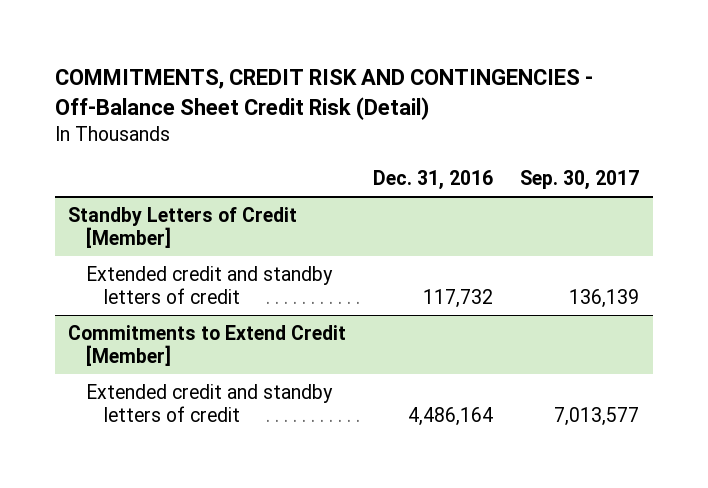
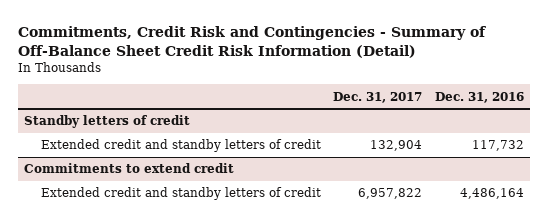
[54,68,593,120] COMMITMENTS, CREDIT RISK AND CONTINGENCIES - Off-Balance Sheet Credit Risk (Detail) -> [17,25,486,58] Commitments, Credit Risk and Contingencies - Summary of Off-Balance Sheet Credit Risk Information (Detail)
[520,170,640,191] Sep. 30, 2017 -> none
none -> [333,91,423,103] Dec. 31, 2017
[68,206,298,249] Standby Letters of Credit [Member] -> [24,115,191,129] Standby letters of credit
[68,324,347,367] Commitments to Extend Credit [Member] -> [24,163,235,174] Commitments to extend credit

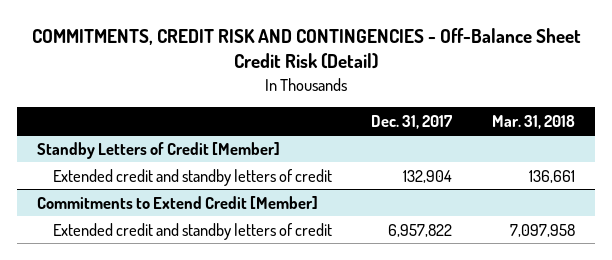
[17,25,486,58] Commitments, Credit Risk and Contingencies - Summary of Off-Balance Sheet Credit Risk Information (Detail) -> [31,27,581,70] COMMITMENTS, CREDIT RISK AND CONTINGENCIES - Off-Balance Sheet Credit Risk (Detail)
[434,91,524,103] Dec. 31, 2016 -> none
none -> [491,114,575,129] Mar. 31, 2018
[24,115,191,129] Standby letters of credit -> [36,141,280,159] Standby Letters of Credit [Member]
[24,163,235,174] Commitments to extend credit -> [36,195,318,209] Commitments to Extend Credit [Member]

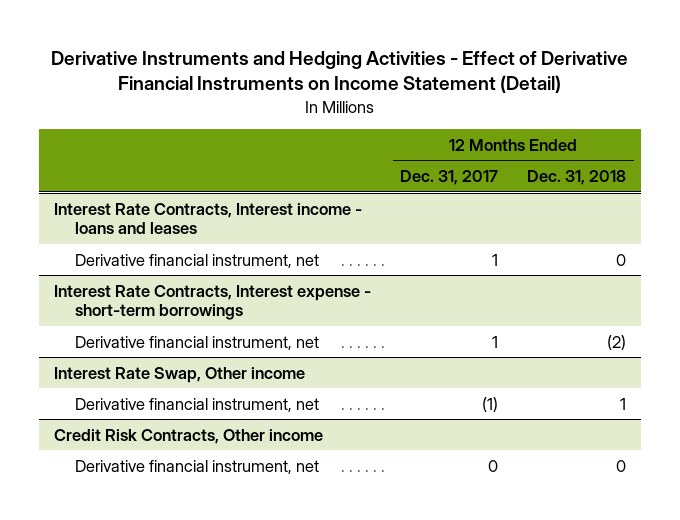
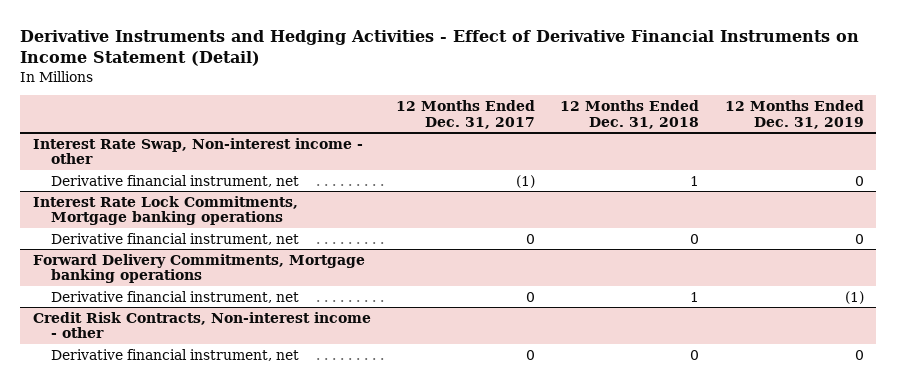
none -> [724,100,864,129] 12 Months Ended Dec. 31, 2019
[53,202,362,235] Interest Rate Contracts, Interest income - loans and leases -> none
[75,253,320,268] Derivative financial instrument, net -> none
[53,284,371,321] Interest Rate Contracts, Interest expense - short-term borrowings -> none
[75,335,320,350] Derivative financial instrument, net -> none
[53,366,305,383] Interest Rate Swap, Other income -> [33,137,364,165] Interest Rate Swap, Non-interest income - other
[53,428,323,444] Credit Risk Contracts, Other income -> none
none -> [33,195,299,226] Interest Rate Lock Commitments, Mortgage banking operations
none -> [33,253,366,284] Forward Delivery Commitments, Mortgage banking operations
none -> [50,290,299,303] Derivative financial instrument, net
none -> [33,311,372,339] Credit Risk Contracts, Non-interest income - other
none -> [50,348,299,361] Derivative financial instrument, net

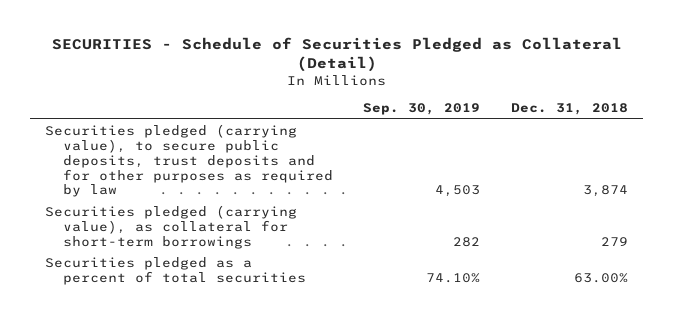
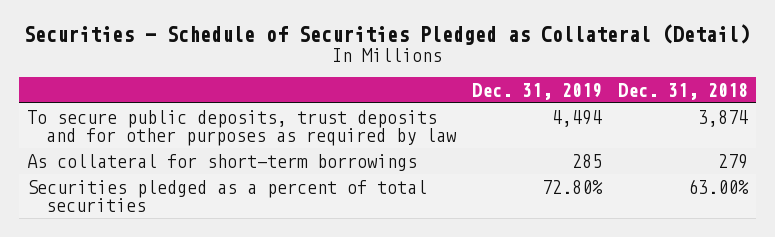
[51,37,622,73] SECURITIES - Schedule of Securities Pledged as Collateral (Detail) -> [24,23,751,45] Securities - Schedule of Securities Pledged as Collateral (Detail)
[363,103,481,116] Sep. 30, 2019 -> none
none -> [471,82,602,100] Dec. 31, 2019
[45,123,333,198] Securities pledged (carrying value), to secure public deposits, trust deposits and for other purposes as required by law -> [26,109,457,146] To secure public deposits, trust deposits and for other purposes as required by law
[45,204,298,249] Securities pledged (carrying value), as collateral for short-term borrowings -> [26,153,417,171] As collateral for short-term borrowings

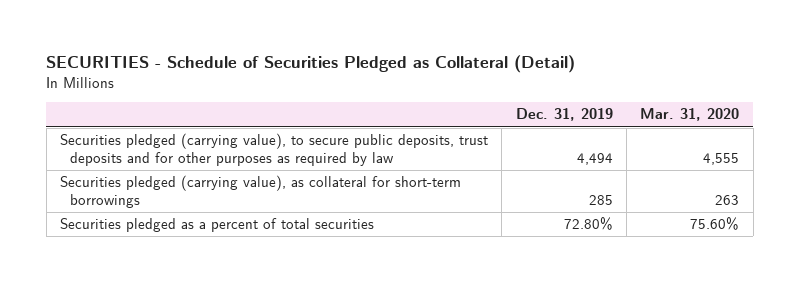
[24,23,751,45] Securities - Schedule of Securities Pledged as Collateral (Detail) -> [46,55,576,74] SECURITIES - Schedule of Securities Pledged as Collateral (Detail)
[617,82,748,100] Dec. 31, 2018 -> none
none -> [640,108,740,122] Mar. 31, 2020
[26,109,457,146] To secure public deposits, trust deposits and for other purposes as required by law -> [59,133,488,167] Securities pledged (carrying value), to secure public deposits, trust deposits and for other purposes as required by law
[26,153,417,171] As collateral for short-term borrowings -> [59,175,461,209] Securities pledged (carrying value), as collateral for short-term borrowings

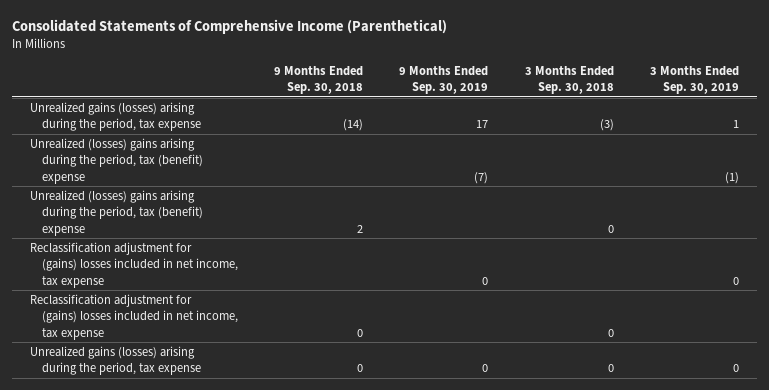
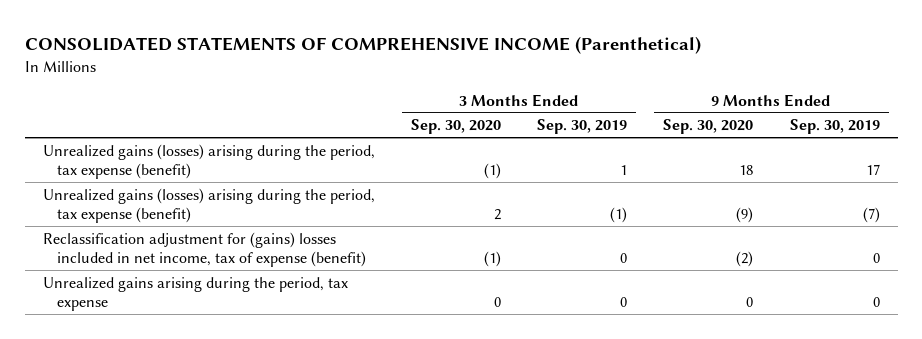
[11,19,447,35] Consolidated Statements of Comprehensive Income (Parenthetical) -> [24,35,701,54] CONSOLIDATED STATEMENTS OF COMPREHENSIVE INCOME (Parenthetical)
[274,65,364,94] 9 Months Ended Sep. 30, 2018 -> none
[524,65,614,94] 3 Months Ended Sep. 30, 2018 -> none
none -> [410,119,501,135] Sep. 30, 2020
none -> [663,119,754,135] Sep. 30, 2020
[29,190,204,236] Unrealized (losses) gains arising during the period, tax (benefit) expense -> none
[29,294,239,340] Reclassification adjustment for (gains) losses included in net income, tax expense -> none
[29,102,202,132] Unrealized gains (losses) arising during the period, tax expense -> [42,143,375,179] Unrealized gains (losses) arising during the period, tax expense (benefit)
[29,138,204,184] Unrealized (losses) gains arising during the period, tax (benefit) expense -> [42,187,375,223] Unrealized gains (losses) arising during the period, tax expense (benefit)
[29,242,239,288] Reclassification adjustment for (gains) losses included in net income, tax expense -> [42,231,367,267] Reclassification adjustment for (gains) losses included in net income, tax of expense (benefit)
[29,346,202,376] Unrealized gains (losses) arising during the period, tax expense -> [42,276,348,311] Unrealized gains arising during the period, tax expense

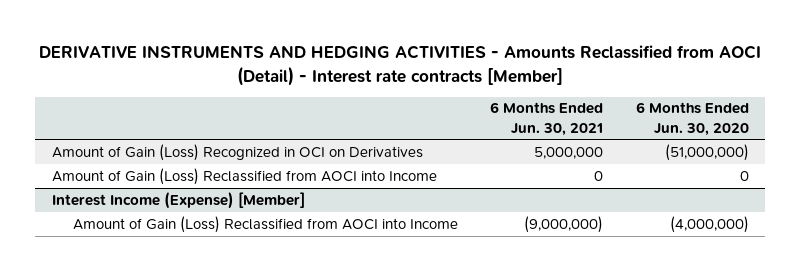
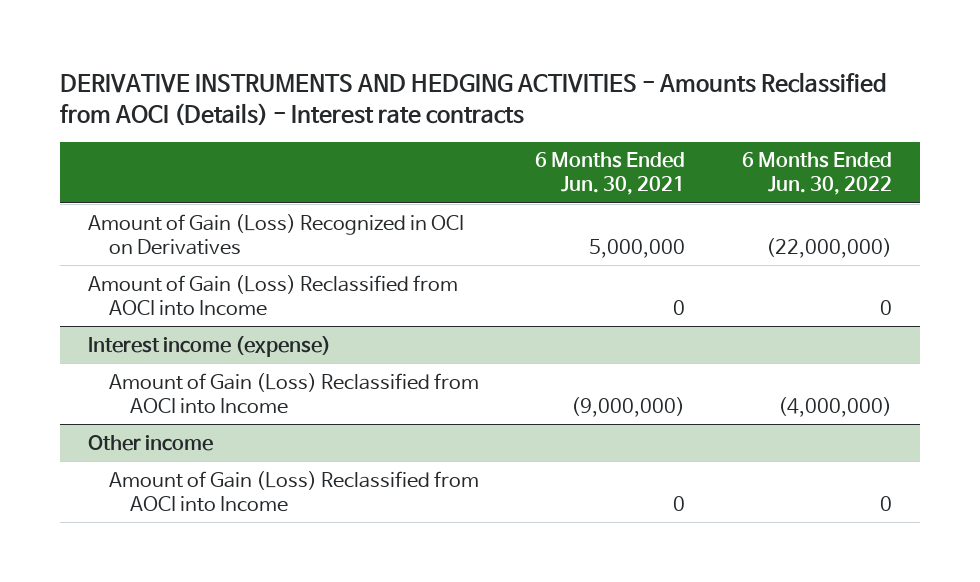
[39,45,762,86] DERIVATIVE INSTRUMENTS AND HEDGING ACTIVITIES - Amounts Reclassified from AOCI (Detail) - Interest rate contracts [Member] -> [60,71,888,126] DERIVATIVE INSTRUMENTS AND HEDGING ACTIVITIES - Amounts Reclassified from AOCI (Details) - Interest rate contracts
[635,102,749,136] 6 Months Ended Jun. 30, 2020 -> none
none -> [741,152,892,196] 6 Months Ended Jun. 30, 2022
[51,191,305,209] Interest Income (Expense) [Member] -> [88,335,332,357] Interest income (expense)
none -> [88,434,214,451] Other income
none -> [109,470,480,512] Amount of Gain (Loss) Reclassified from AOCI into Income

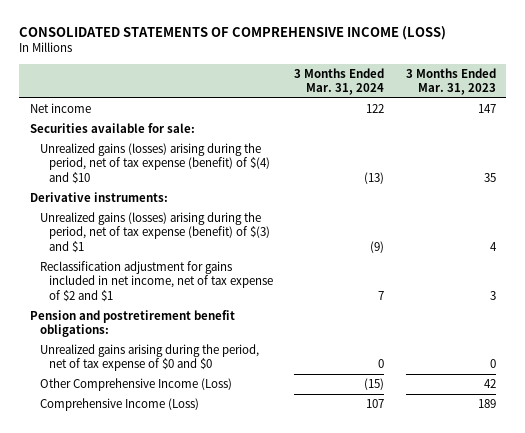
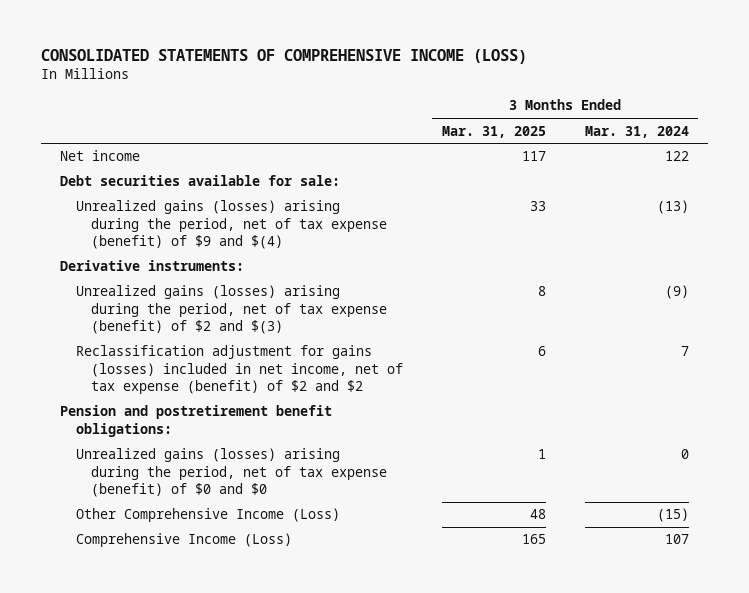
[405,67,496,96] 3 Months Ended Mar. 31, 2023 -> none
none -> [441,125,546,138] Mar. 31, 2025
[29,122,195,133] Securities available for sale: -> [60,175,341,187] Debt securities available for sale:
[39,142,271,184] Unrealized gains (losses) arising during the period, net of tax expense (benefit) of $(4) and $10 -> [75,200,388,250] Unrealized gains (losses) arising during the period, net of tax expense (benefit) of $9 and $(4)
[39,211,271,253] Unrealized gains (losses) arising during the period, net of tax expense (benefit) of $(3) and $1 -> [75,285,388,335] Unrealized gains (losses) arising during the period, net of tax expense (benefit) of $2 and $(3)
[39,260,274,302] Reclassification adjustment for gains included in net income, net of tax expense of $2 and $1 -> [75,345,404,395] Reclassification adjustment for gains (losses) included in net income, net of tax expense (benefit) of $2 and $2
[39,343,259,372] Unrealized gains arising during the period, net of tax expense of $0 and $0 -> [75,448,388,498] Unrealized gains (losses) arising during the period, net of tax expense (benefit) of $0 and $0

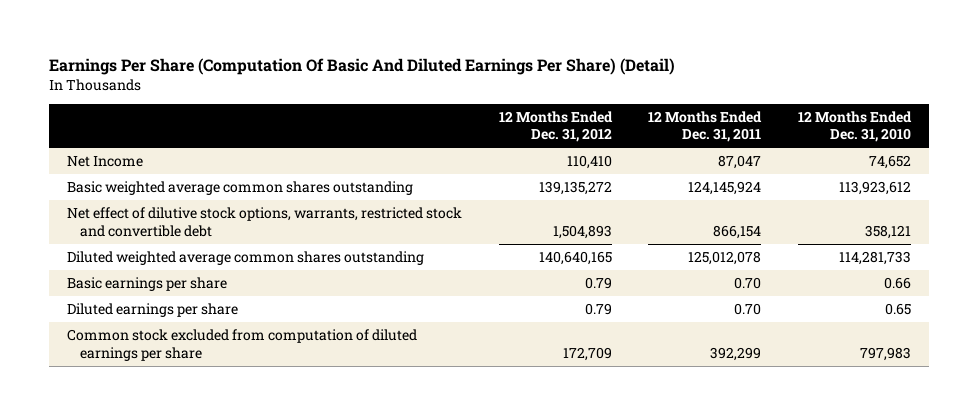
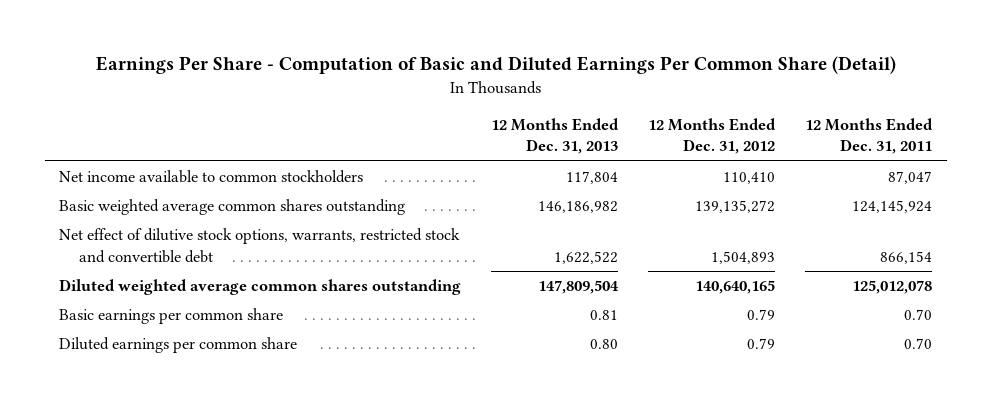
[48,57,675,75] Earnings Per Share (Computation Of Basic And Diluted Earnings Per Share) (Detail) -> [95,56,896,75] Earnings Per Share - Computation of Basic and Diluted Earnings Per Common Share (Detail)
[797,110,912,143] 12 Months Ended Dec. 31, 2010 -> none
none -> [491,117,620,155] 12 Months Ended Dec. 31, 2013
[67,156,144,168] Net Income -> [59,170,364,184] Net income available to common stockholders
[67,329,418,361] Common stock excluded from computation of diluted earnings per share -> none
[67,277,228,292] Basic earnings per share -> [59,308,284,325] Basic earnings per common share
[67,303,239,318] Diluted earnings per share -> [59,337,298,354] Diluted earnings per common share

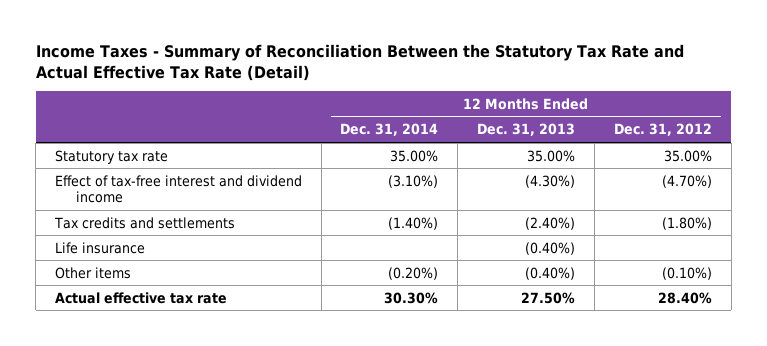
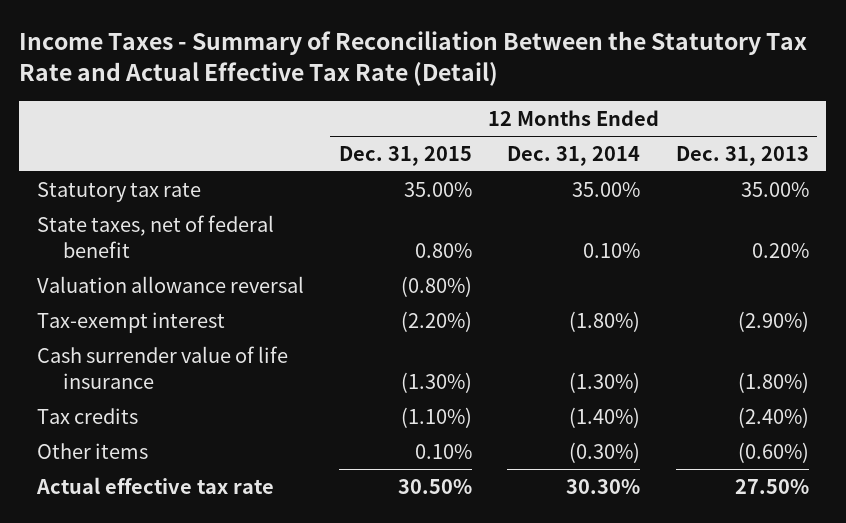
[613,123,712,137] Dec. 31, 2012 -> none
none -> [339,145,473,166] Dec. 31, 2015
[54,241,145,254] Life insurance -> none
none -> [37,214,275,258] State taxes, net of federal benefit
none -> [37,275,305,293] Valuation allowance reversal
[54,174,302,204] Effect of tax-free interest and dividend income -> [37,311,226,333] Tax-exempt interest
[388,174,439,188] (3.10%) -> [569,310,641,332] (1.80%)
[525,174,576,188] (4.30%) -> [737,310,809,332] (2.90%)
none -> [37,345,289,389] Cash surrender value of life insurance
[53,216,235,229] Tax credits and settlements -> [37,407,139,424] Tax credits
[388,266,439,280] (0.20%) -> [569,441,641,463] (0.30%)
[525,266,576,280] (0.40%) -> [737,441,809,463] (0.60%)

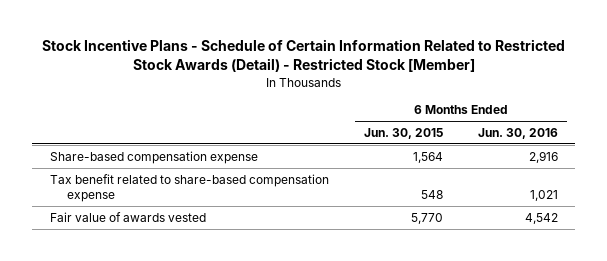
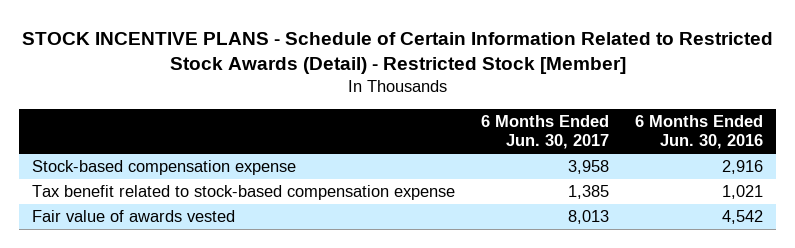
[41,39,565,73] Stock Incentive Plans - Schedule of Certain Information Related to Restricted Stock Awards (Detail) - Restricted Stock [Member] -> [21,31,773,75] STOCK INCENTIVE PLANS - Schedule of Certain Information Related to Restricted Stock Awards (Detail) - Restricted Stock [Member]
[363,128,443,140] Jun. 30, 2015 -> none
none -> [481,114,610,150] 6 Months Ended Jun. 30, 2017
[49,150,258,164] Share-based compensation expense -> [32,159,297,175] Stock-based compensation expense
[49,173,329,203] Tax benefit related to share-based compensation expense -> [32,184,456,200] Tax benefit related to stock-based compensation expense

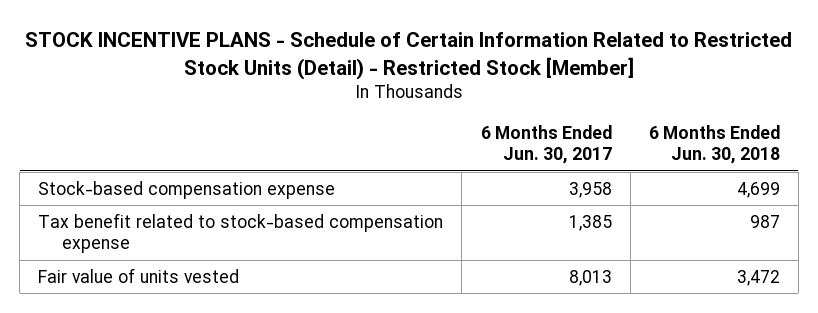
[21,31,773,75] STOCK INCENTIVE PLANS - Schedule of Certain Information Related to Restricted Stock Awards (Detail) - Restricted Stock [Member] -> [25,32,793,80] STOCK INCENTIVE PLANS - Schedule of Certain Information Related to Restricted Stock Units (Detail) - Restricted Stock [Member]
[635,114,764,150] 6 Months Ended Jun. 30, 2016 -> none
none -> [648,124,780,165] 6 Months Ended Jun. 30, 2018
[32,209,236,222] Fair value of awards vested -> [38,267,240,283] Fair value of units vested

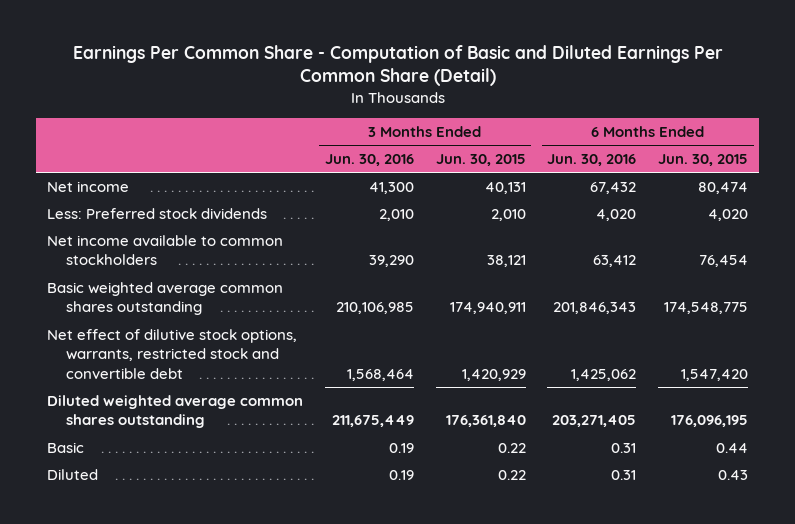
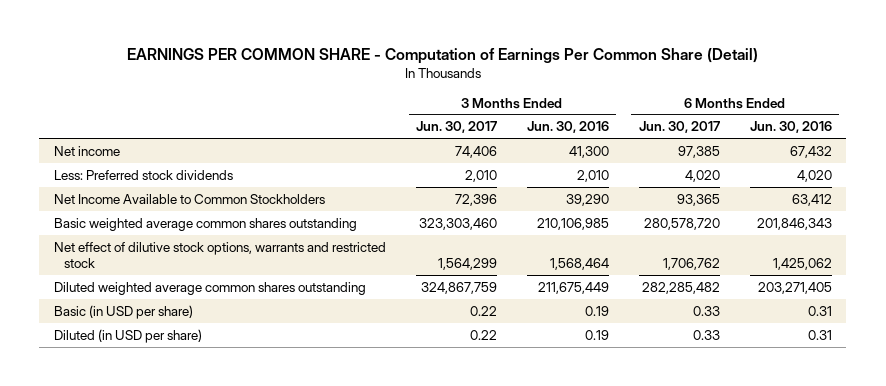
[72,45,723,87] Earnings Per Common Share - Computation of Basic and Diluted Earnings Per Common Share (Detail) -> [126,47,758,64] EARNINGS PER COMMON SHARE - Computation of Earnings Per Common Share (Detail)
[435,154,526,167] Jun. 30, 2015 -> none
[658,154,749,167] Jun. 30, 2015 -> none
none -> [416,121,498,134] Jun. 30, 2017
none -> [638,121,720,134] Jun. 30, 2017
[46,235,283,266] Net income available to common stockholders -> [54,193,326,204] Net Income Available to Common Stockholders
[46,329,297,379] Net effect of dilutive stock options, warrants, restricted stock and convertible debt -> [54,241,387,269] Net effect of dilutive stock options, warrants and restricted stock
[46,442,84,454] Basic -> [54,304,194,319] Basic (in USD per share)
[46,469,98,481] Diluted -> [54,328,203,343] Diluted (in USD per share)

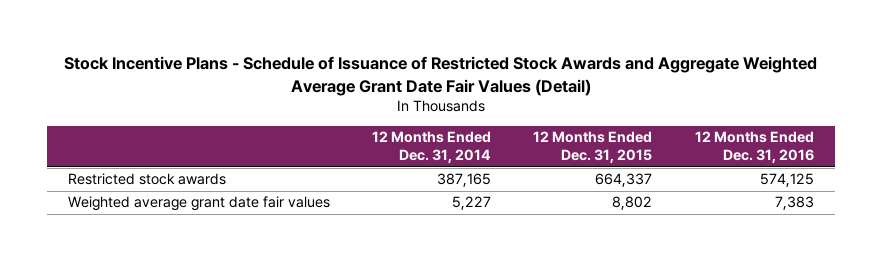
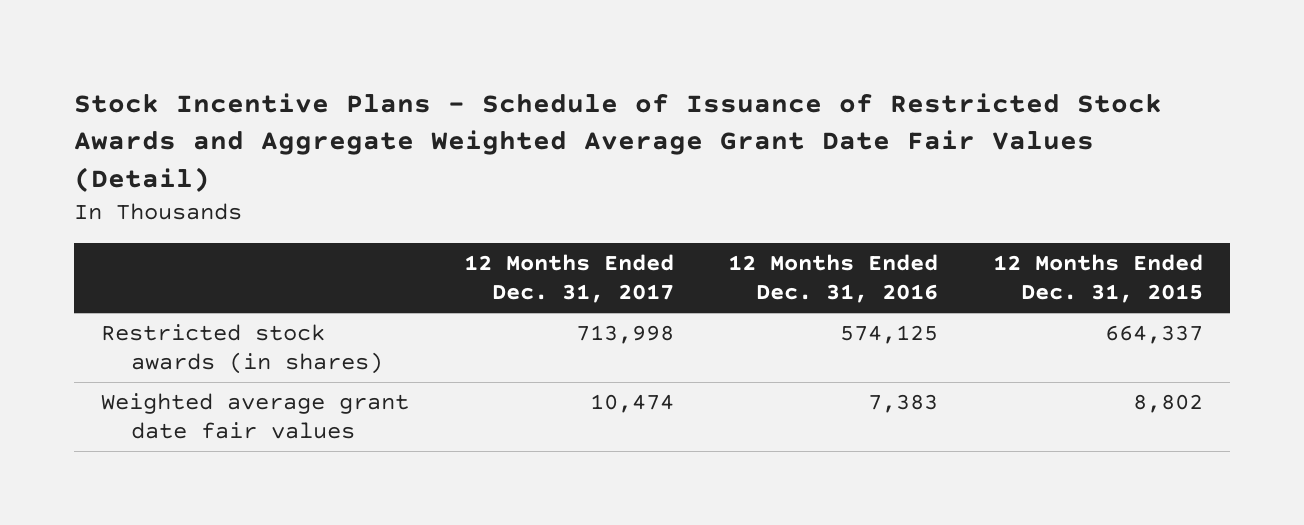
[372,131,492,164] 12 Months Ended Dec. 31, 2014 -> none
none -> [463,254,674,304] 12 Months Ended Dec. 31, 2017
[67,173,226,186] Restricted stock awards -> [101,323,383,375] Restricted stock awards (in shares)

